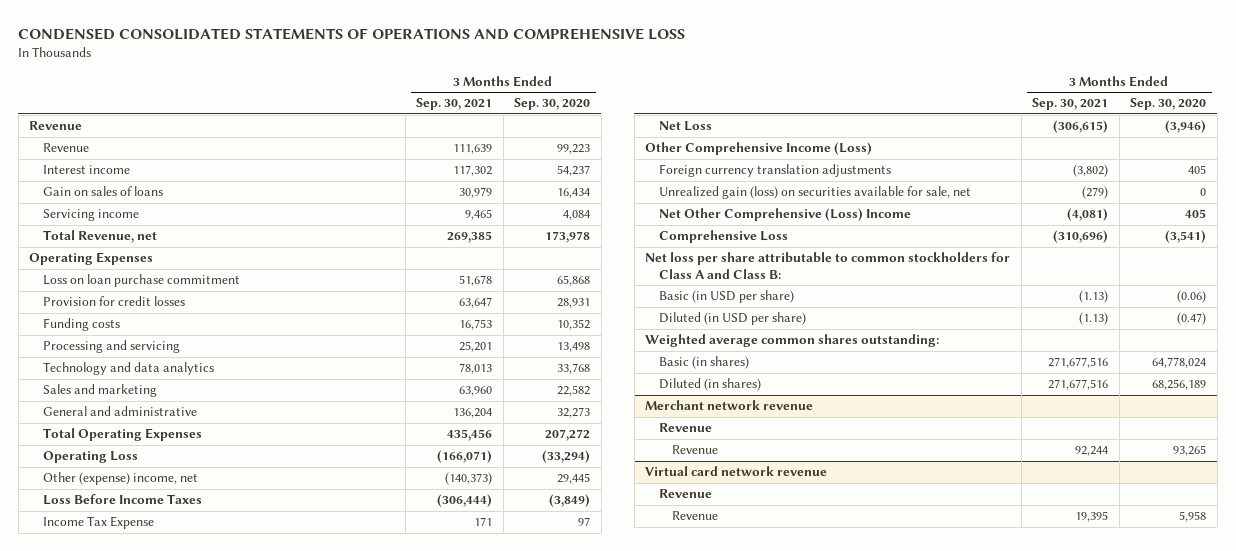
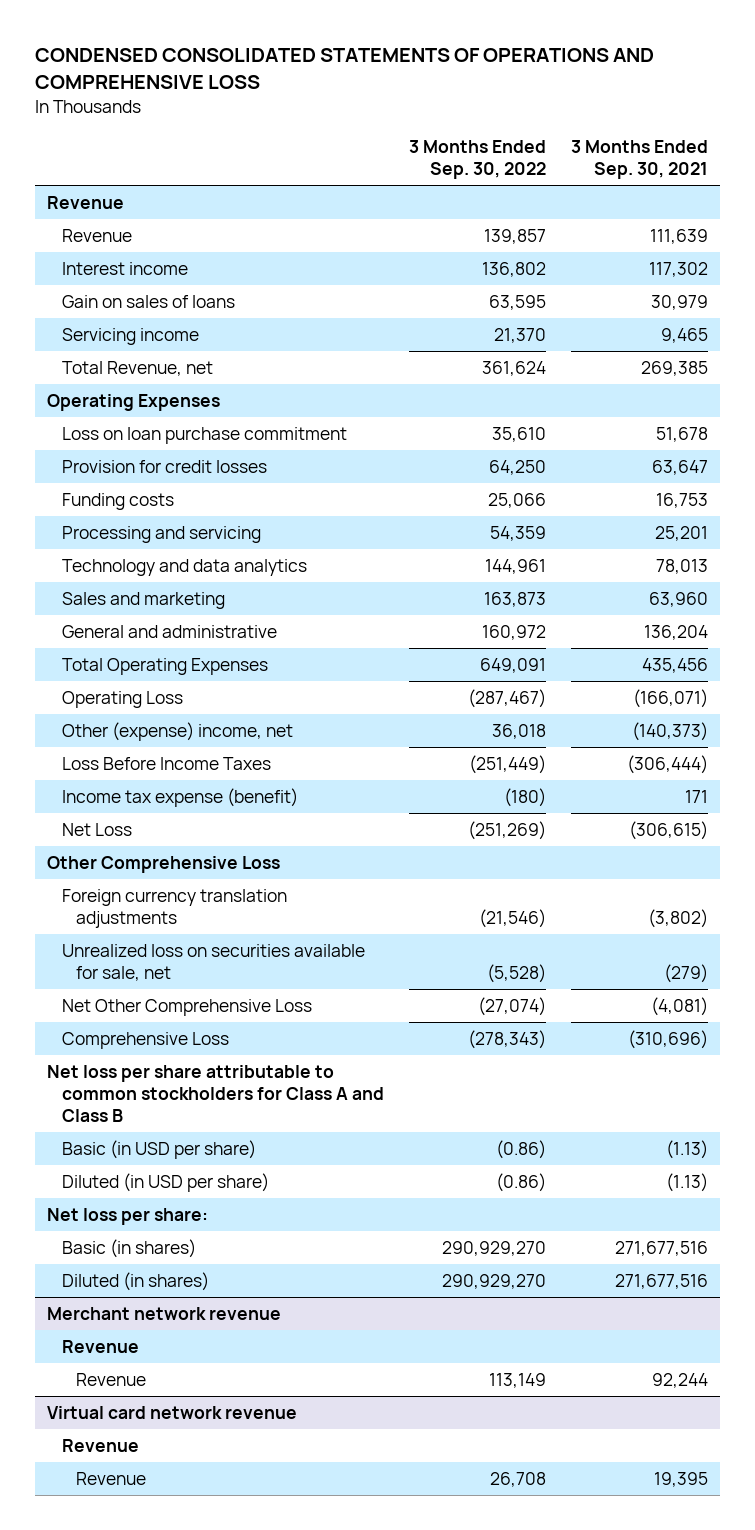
[514,98,591,111] Sep. 30, 2020 -> none
none -> [408,140,546,179] 3 Months Ended Sep. 30, 2022
[42,516,154,530] Income Tax Expense -> [61,787,298,807] Income tax expense (benefit)
[645,142,873,156] Other Comprehensive Income (Loss) -> [47,855,281,873] Other Comprehensive Loss
[658,186,971,200] Unrealized gain (loss) on securities available for sale, net -> [61,943,365,981] Unrealized loss on securities available for sale, net
[658,208,911,222] Net Other Comprehensive (Loss) Income -> [61,998,312,1016] Net Other Comprehensive Loss
[645,252,1011,279] Net loss per share attributable to common stockholders for Class A and Class B: -> [47,1064,384,1122] Net loss per share attributable to common stockholders for Class A and Class B
[645,334,940,348] Weighted average common shares outstanding: -> none
none -> [47,1207,209,1225] Net loss per share:

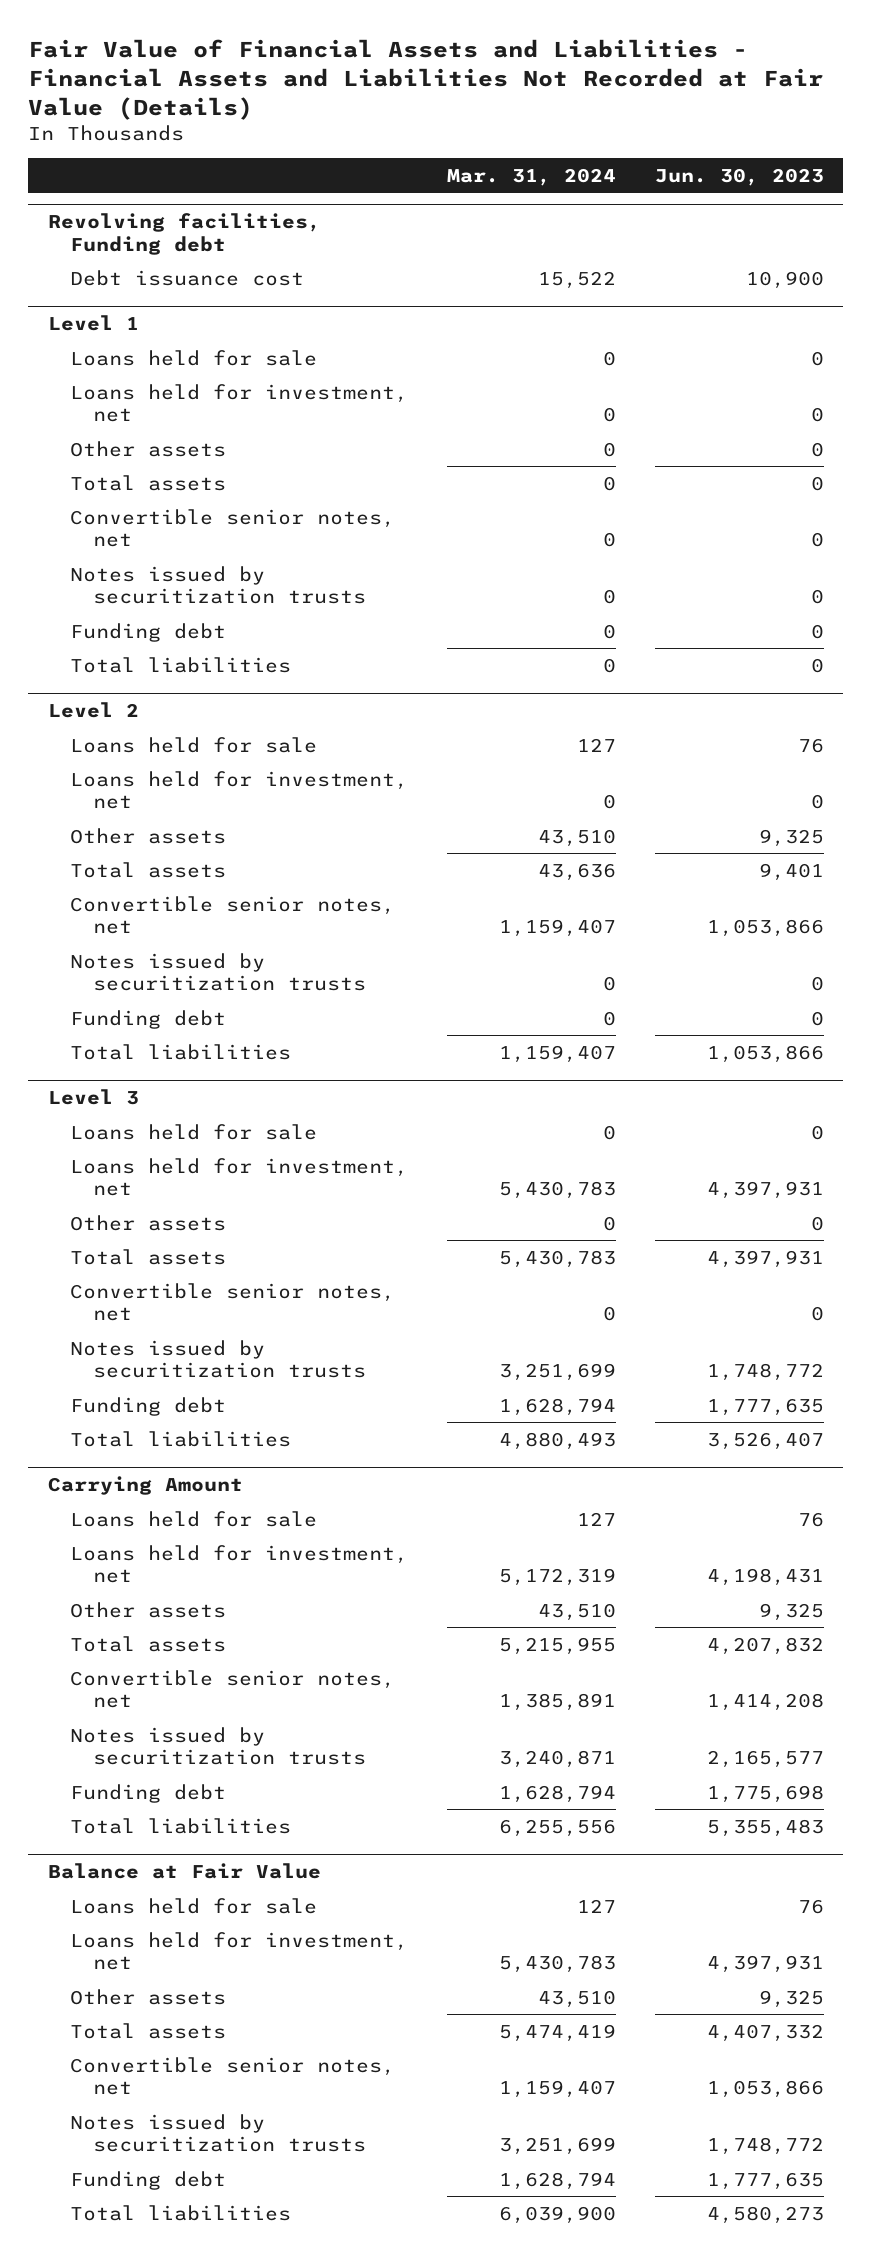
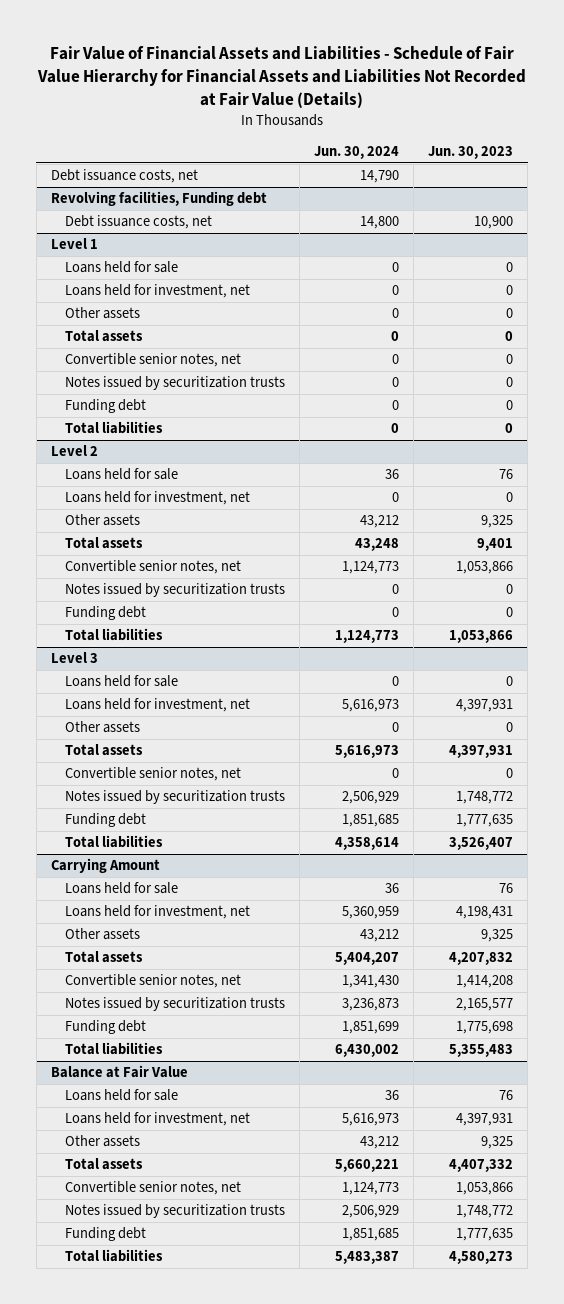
[28,38,824,120] Fair Value of Financial Assets and Liabilities - Financial Assets and Liabilities Not Recorded at Fair Value (Details) -> [36,46,526,108] Fair Value of Financial Assets and Liabilities - Schedule of Fair Value Hierarchy for Financial Assets and Liabilities Not Recorded at Fair Value (Details)
[446,167,616,186] Mar. 31, 2024 -> none
none -> [314,146,400,160] Jun. 30, 2024
none -> [50,169,198,184] Debt issuance costs, net
[70,269,305,286] Debt issuance cost -> [65,215,213,230] Debt issuance costs, net

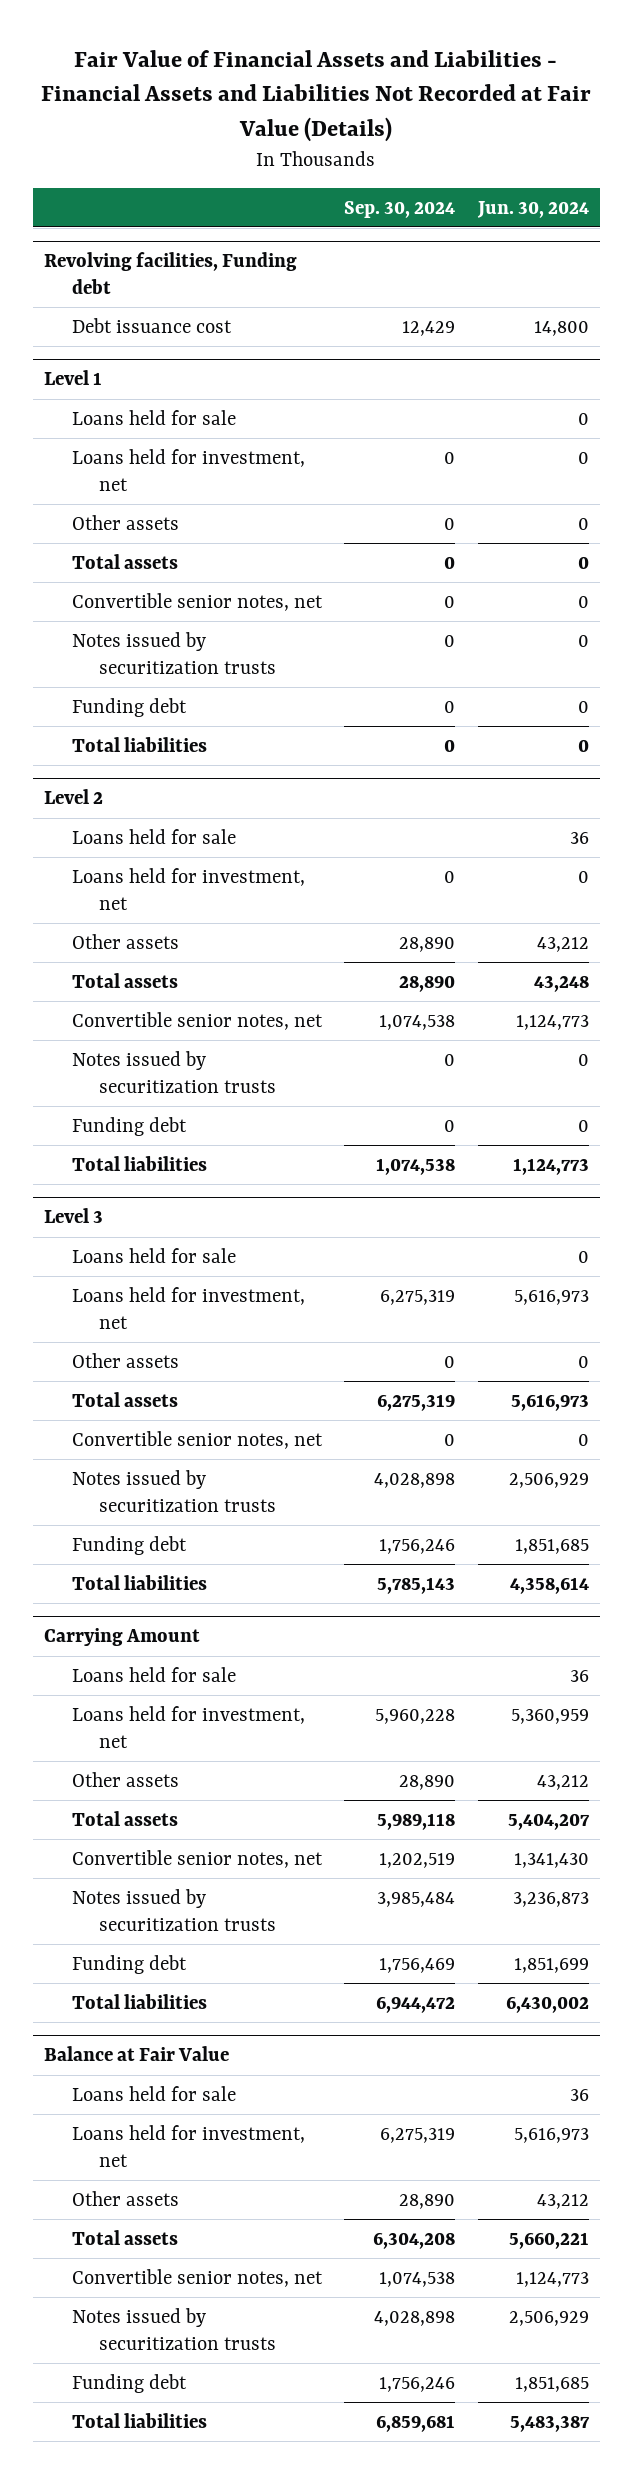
[36,46,526,108] Fair Value of Financial Assets and Liabilities - Schedule of Fair Value Hierarchy for Financial Assets and Liabilities Not Recorded at Fair Value (Details) -> [41,50,592,142] Fair Value of Financial Assets and Liabilities - Financial Assets and Liabilities Not Recorded at Fair Value (Details)
[428,146,514,160] Jun. 30, 2023 -> none
none -> [344,200,456,218] Sep. 30, 2024
[50,169,198,184] Debt issuance costs, net -> none
[65,215,213,230] Debt issuance costs, net -> [71,317,232,333] Debt issuance cost

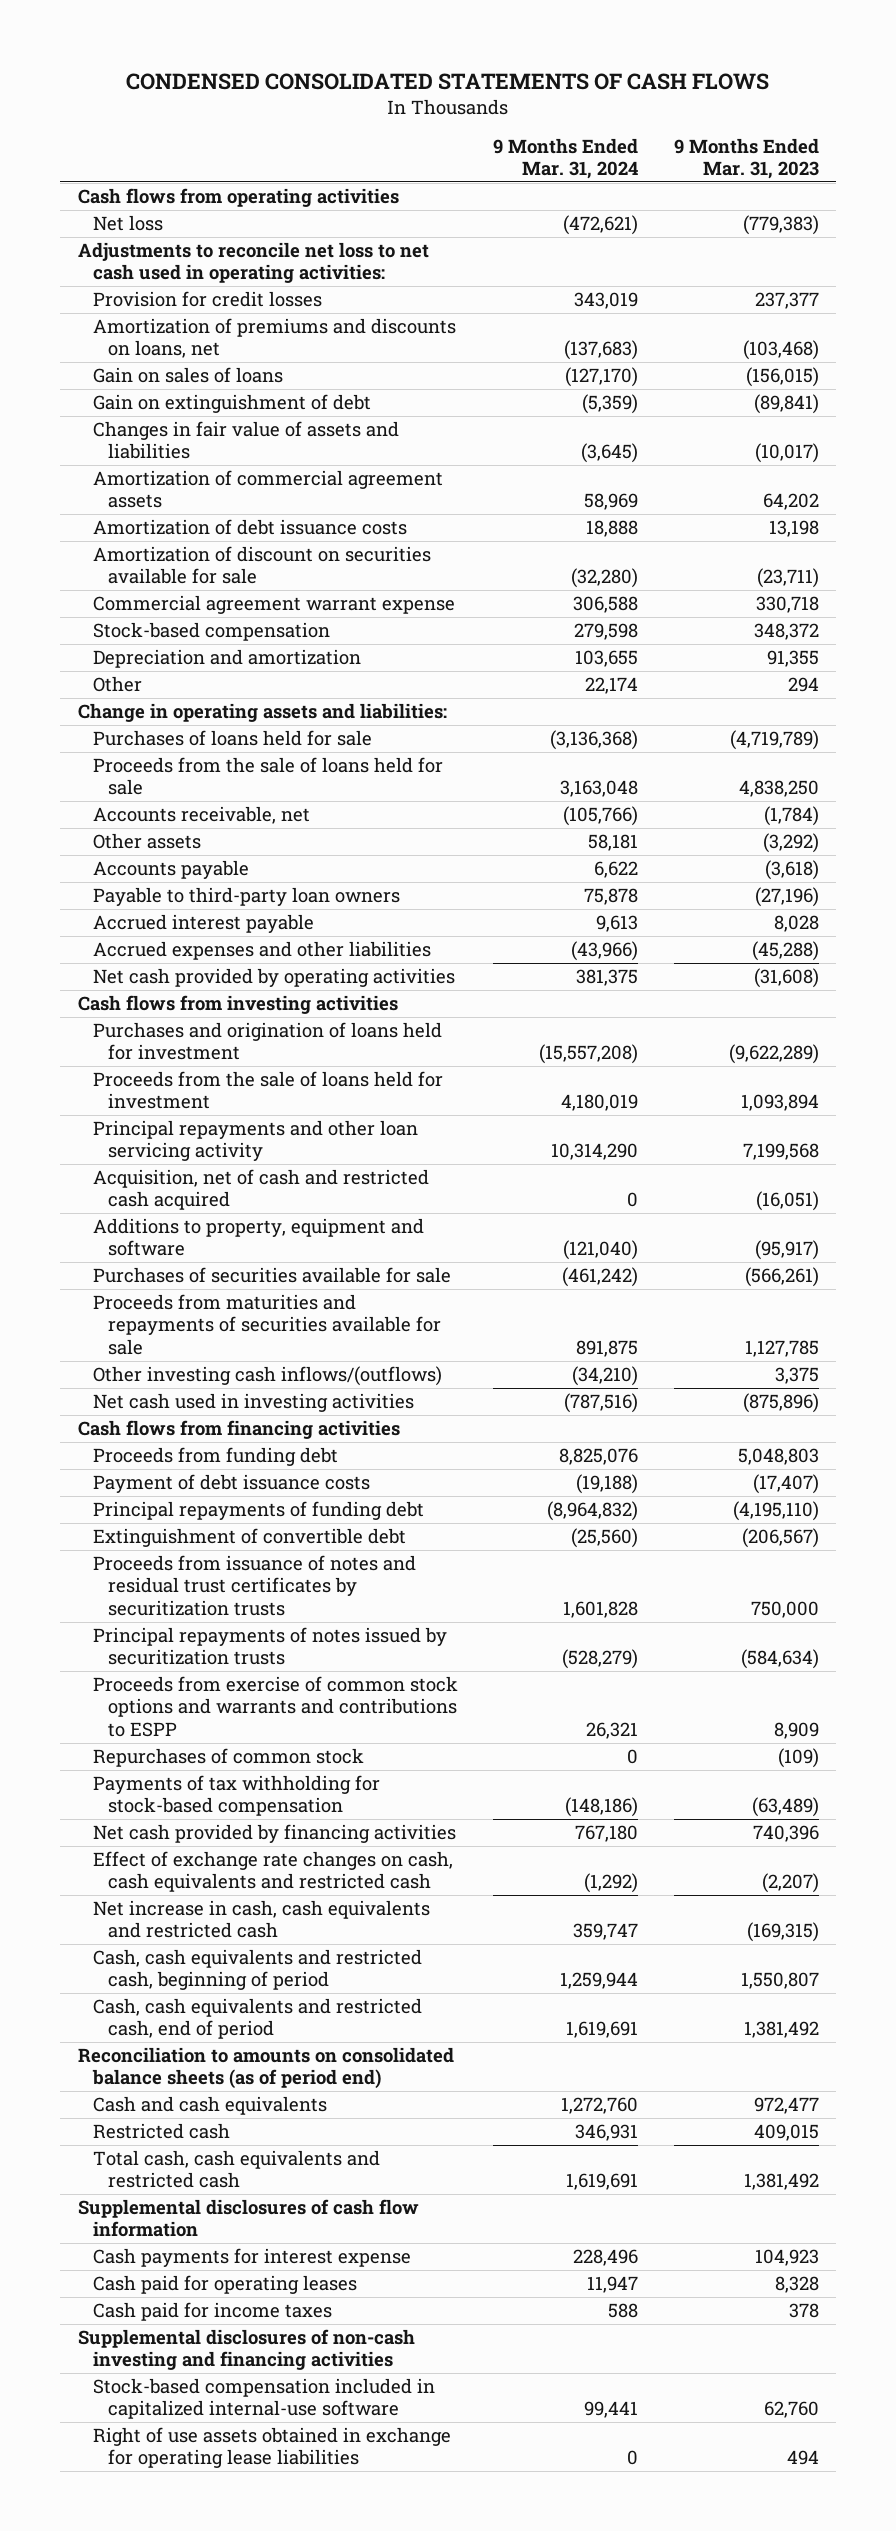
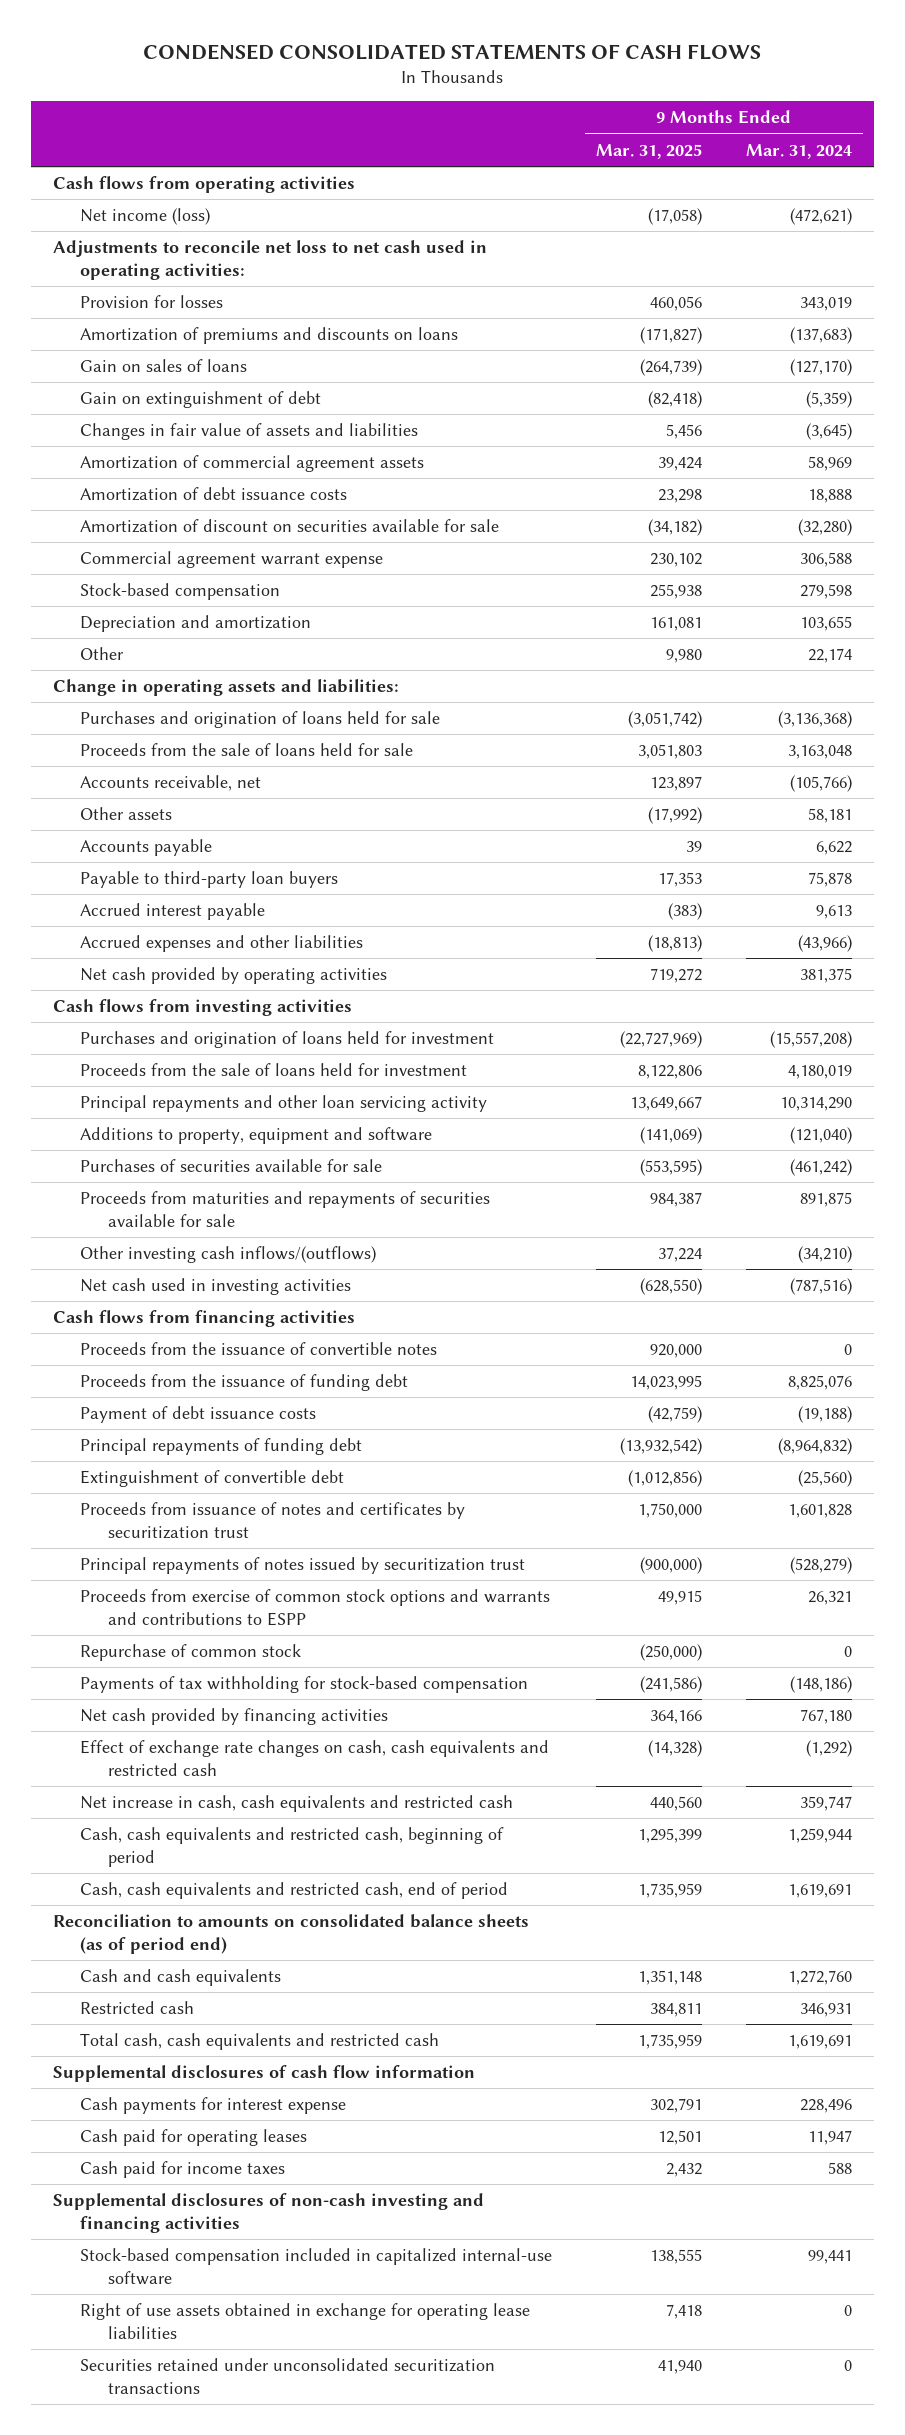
[673,137,819,180] 9 Months Ended Mar. 31, 2023 -> none
none -> [596,143,703,159] Mar. 31, 2025
[92,215,163,232] Net loss -> [80,208,211,226] Net income (loss)
[92,291,322,308] Provision for credit losses -> [80,295,224,309] Provision for losses
[92,318,456,359] Amortization of premiums and discounts on loans, net -> [80,327,459,345] Amortization of premiums and discounts on loans
[92,730,372,747] Purchases of loans held for sale -> [80,711,441,729] Purchases and origination of loans held for sale
[92,887,400,907] Payable to third-party loan owners -> [80,871,339,889] Payable to third-party loan buyers
[92,1169,429,1211] Acquisition, net of cash and restricted cash acquired -> none
none -> [80,1342,438,1356] Proceeds from the issuance of convertible notes
[92,1447,338,1467] Proceeds from funding debt -> [80,1374,409,1392] Proceeds from the issuance of funding debt
[92,1555,416,1616] Proceeds from issuance of notes and residual trust certificates by securitization trusts -> [80,1502,466,1539] Proceeds from issuance of notes and certificates by securitization trust
[92,1627,447,1666] Principal repayments of notes issued by securitization trusts -> [80,1557,526,1575] Principal repayments of notes issued by securitization trust
[92,1748,364,1768] Repurchases of common stock -> [80,1644,302,1662] Repurchase of common stock
none -> [80,2358,496,2394] Securities retained under unconsolidated securitization transactions

